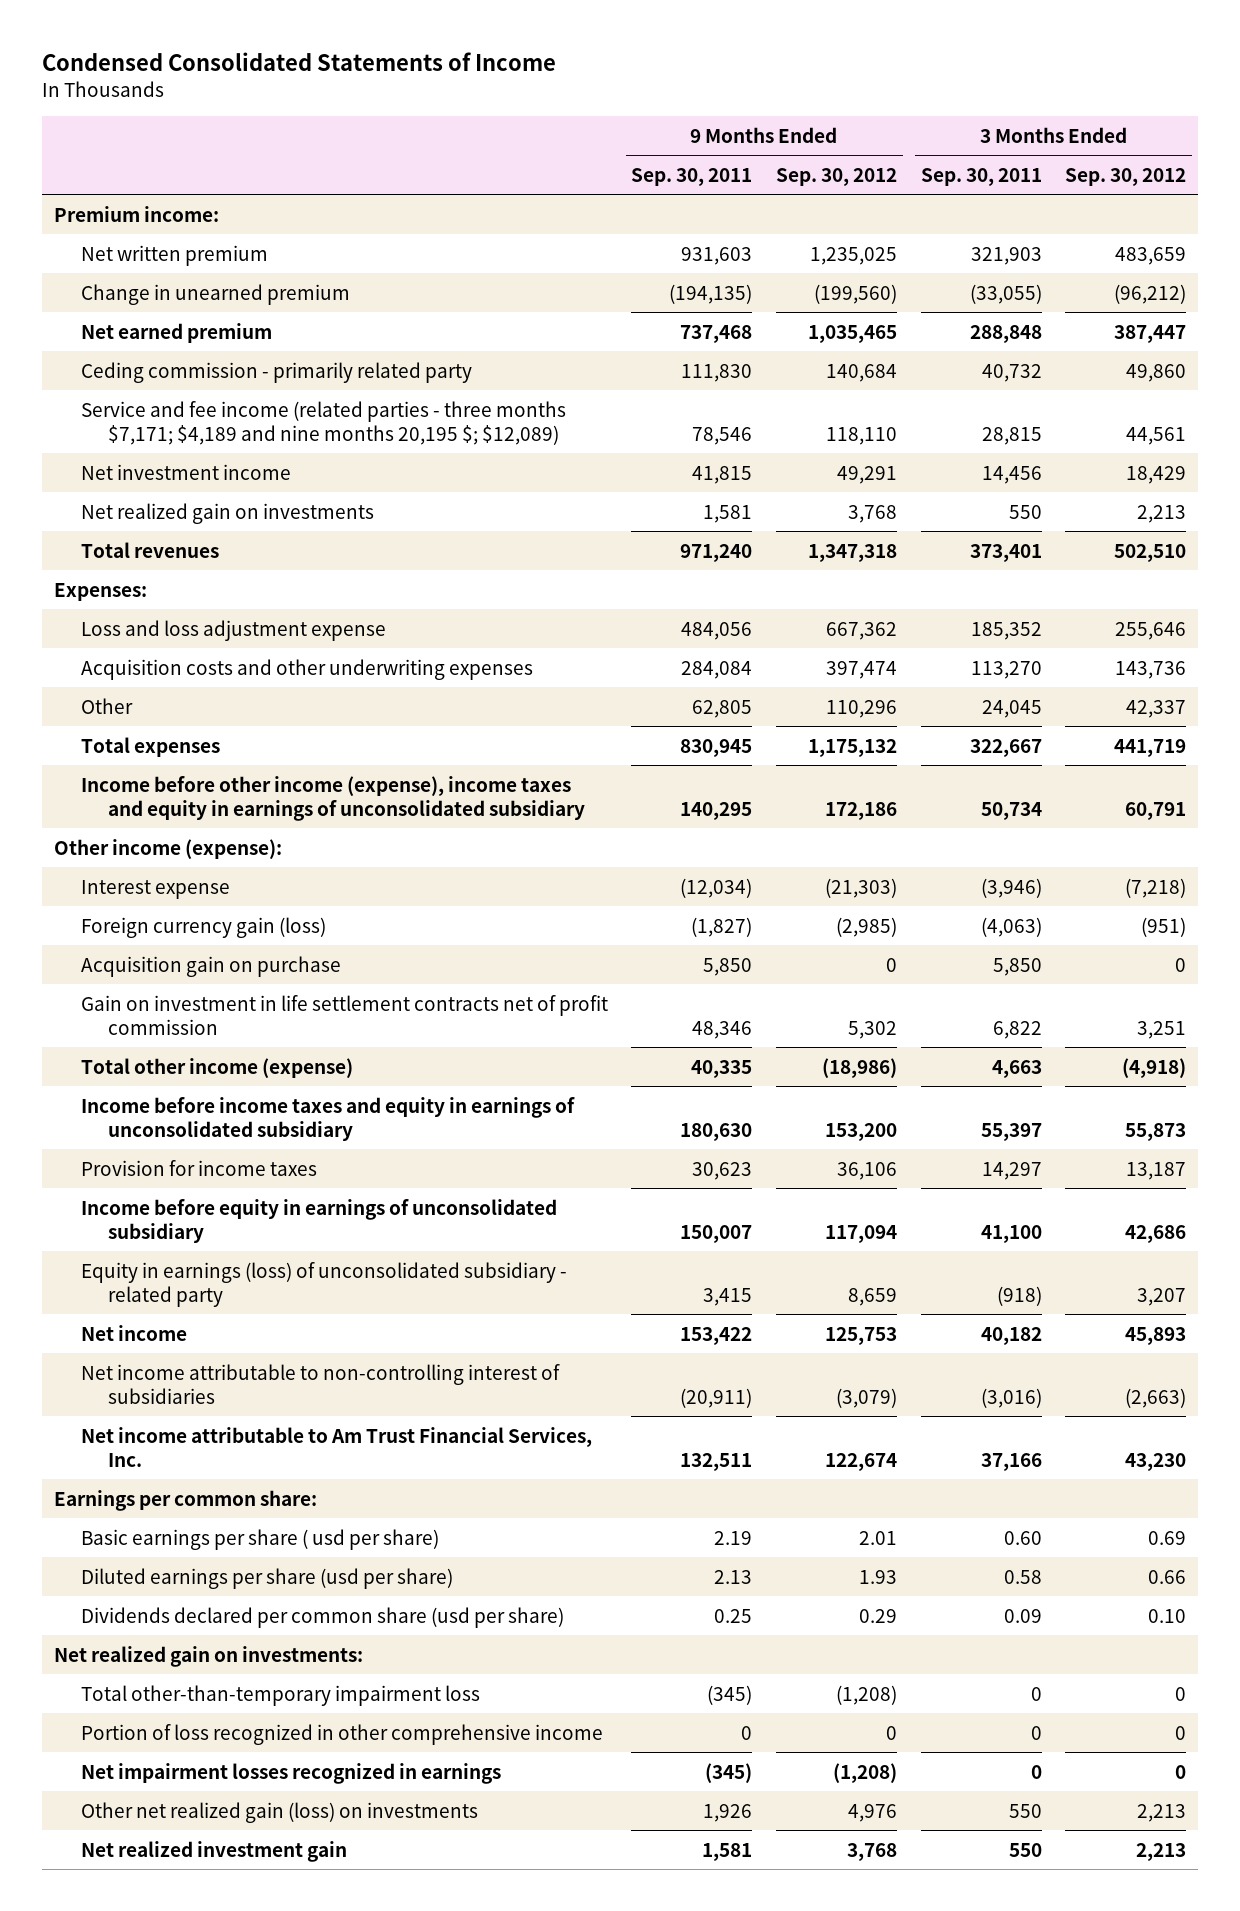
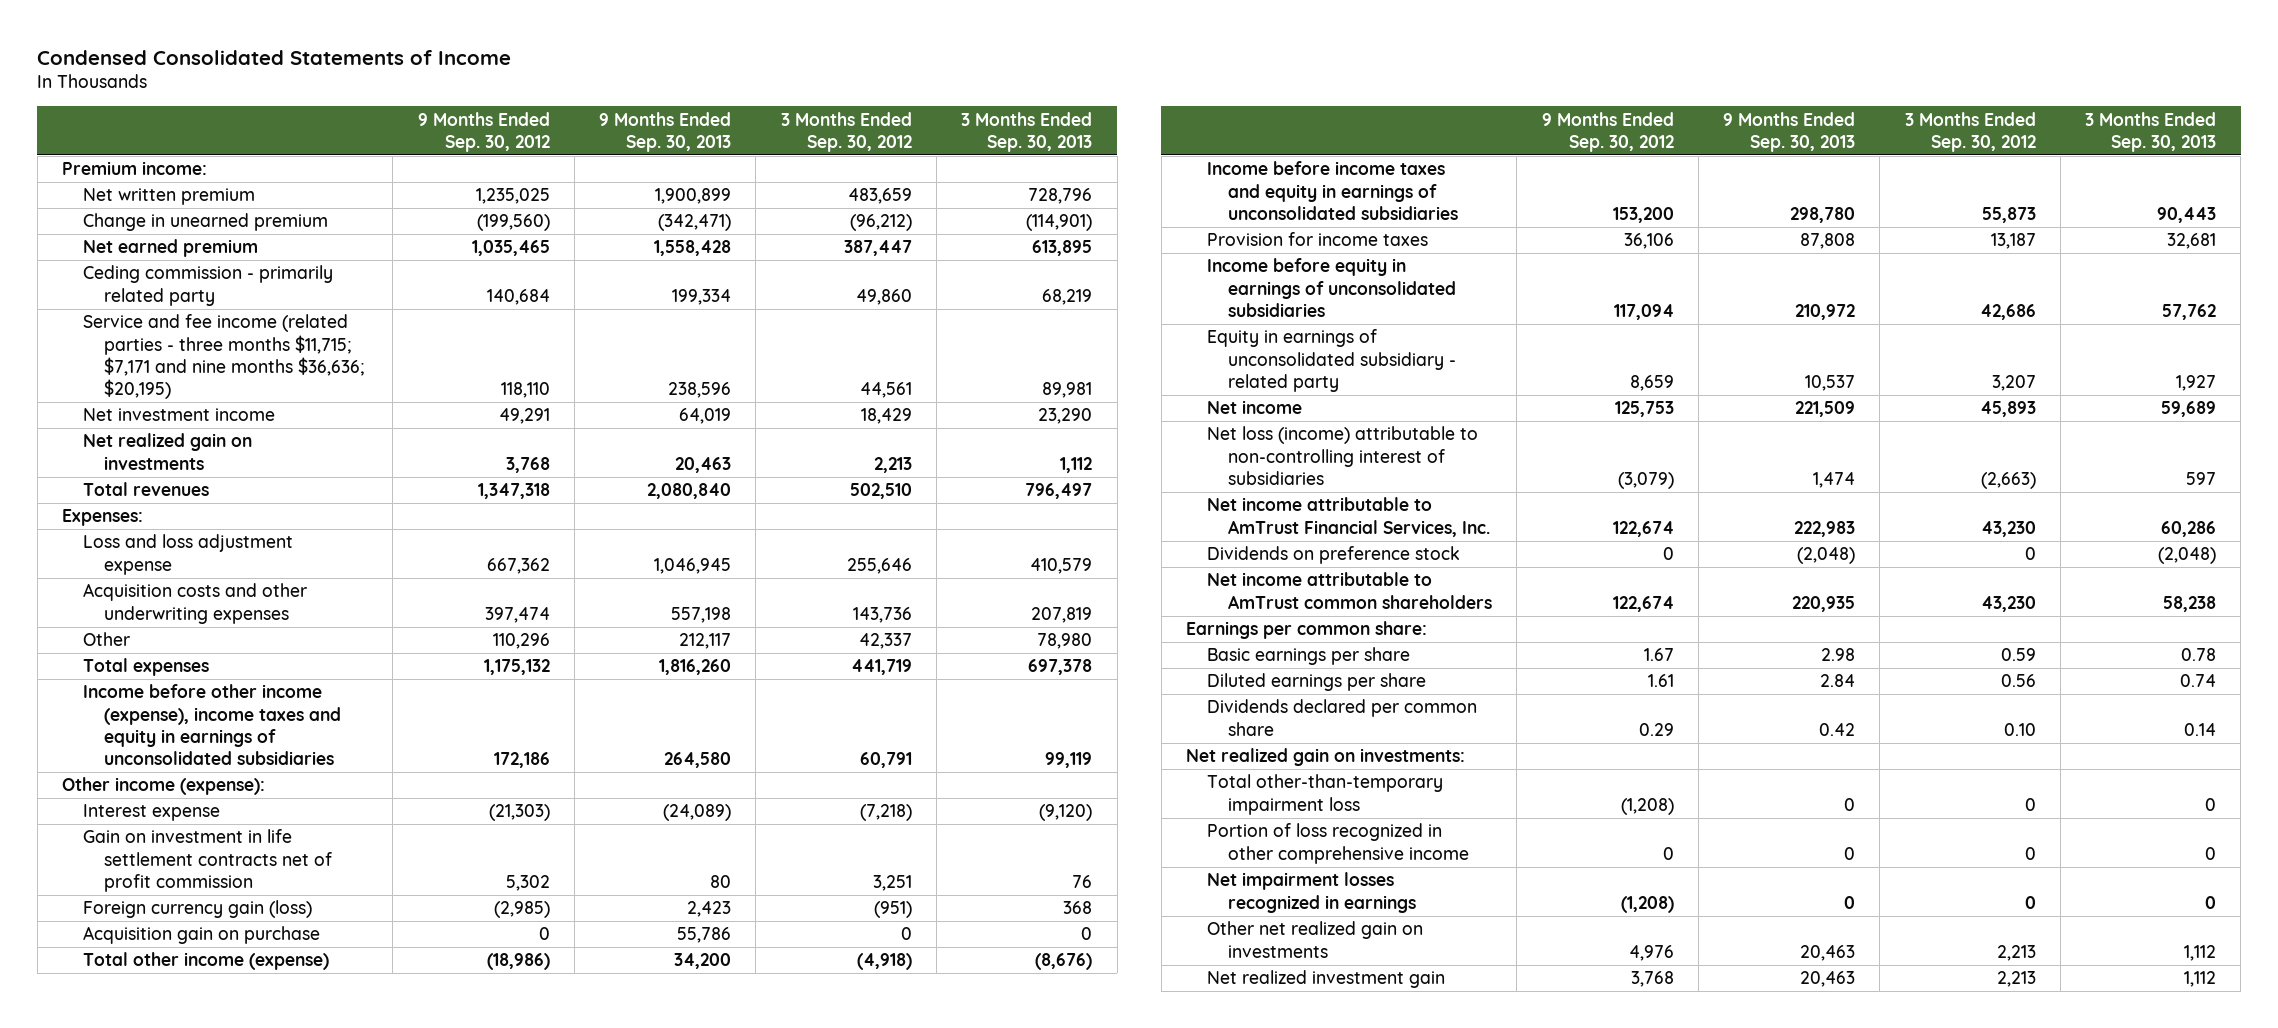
[631,167,753,186] Sep. 30, 2011 -> none
[920,167,1042,186] Sep. 30, 2011 -> none
none -> [599,111,732,152] 9 Months Ended Sep. 30, 2013
none -> [961,111,1093,152] 3 Months Ended Sep. 30, 2013
[80,400,566,445] Service and fee income (related parties - three months $7,171; $4,189 and nine months 20,195 $; $12,089) -> [83,314,365,400] Service and fee income (related parties - three months $11,715; $7,171 and nine months $36,636; $20,195)
[80,775,585,821] Income before other income (expense), income taxes and equity in earnings of unconsolidated subsidiary -> [83,684,342,766] Income before other income (expense), income taxes and equity in earnings of unconsolidated subsidiaries
[80,994,608,1035] Gain on investment in life settlement contracts net of profit commission -> [83,829,333,892] Gain on investment in life settlement contracts net of profit commission
[80,1096,575,1141] Income before income taxes and equity in earnings of unconsolidated subsidiary -> [1206,161,1459,220] Income before income taxes and equity in earnings of unconsolidated subsidiaries
[80,1198,557,1243] Income before equity in earnings of unconsolidated subsidiary -> [1206,258,1457,317] Income before equity in earnings of unconsolidated subsidiaries
[80,1261,567,1307] Equity in earnings (loss) of unconsolidated subsidiary - related party -> [1206,329,1457,392] Equity in earnings of unconsolidated subsidiary - related party
[80,1363,560,1404] Net income attributable to non-controlling interest of subsidiaries -> [1206,426,1478,485] Net loss (income) attributable to non-controlling interest of subsidiaries
[80,1426,592,1467] Net income attributable to Am Trust Financial Services, Inc. -> [1206,497,1491,537] Net income attributable to AmTrust Financial Services, Inc.
none -> [1206,546,1460,565] Dividends on preference stock
none -> [1206,572,1493,609] Net income attributable to AmTrust common shareholders
[80,1528,439,1550] Basic earnings per share ( usd per share) -> [1206,647,1410,666] Basic earnings per share
[859,1530,898,1545] 2.01 -> [1643,648,1674,662] 1.67
[1148,1530,1187,1545] 0.69 -> [2000,648,2036,662] 0.59
[80,1567,453,1589] Diluted earnings per share (usd per share) -> [1206,673,1426,692] Diluted earnings per share
[859,1569,898,1584] 1.93 -> [1647,674,1674,688] 1.61
[1148,1569,1187,1584] 0.66 -> [2000,674,2036,688] 0.56
[80,1606,564,1628] Dividends declared per common share (usd per share) -> [1206,699,1477,736] Dividends declared per common share
[80,1801,478,1823] Other net realized gain (loss) on investments -> [1206,921,1423,958] Other net realized gain on investments

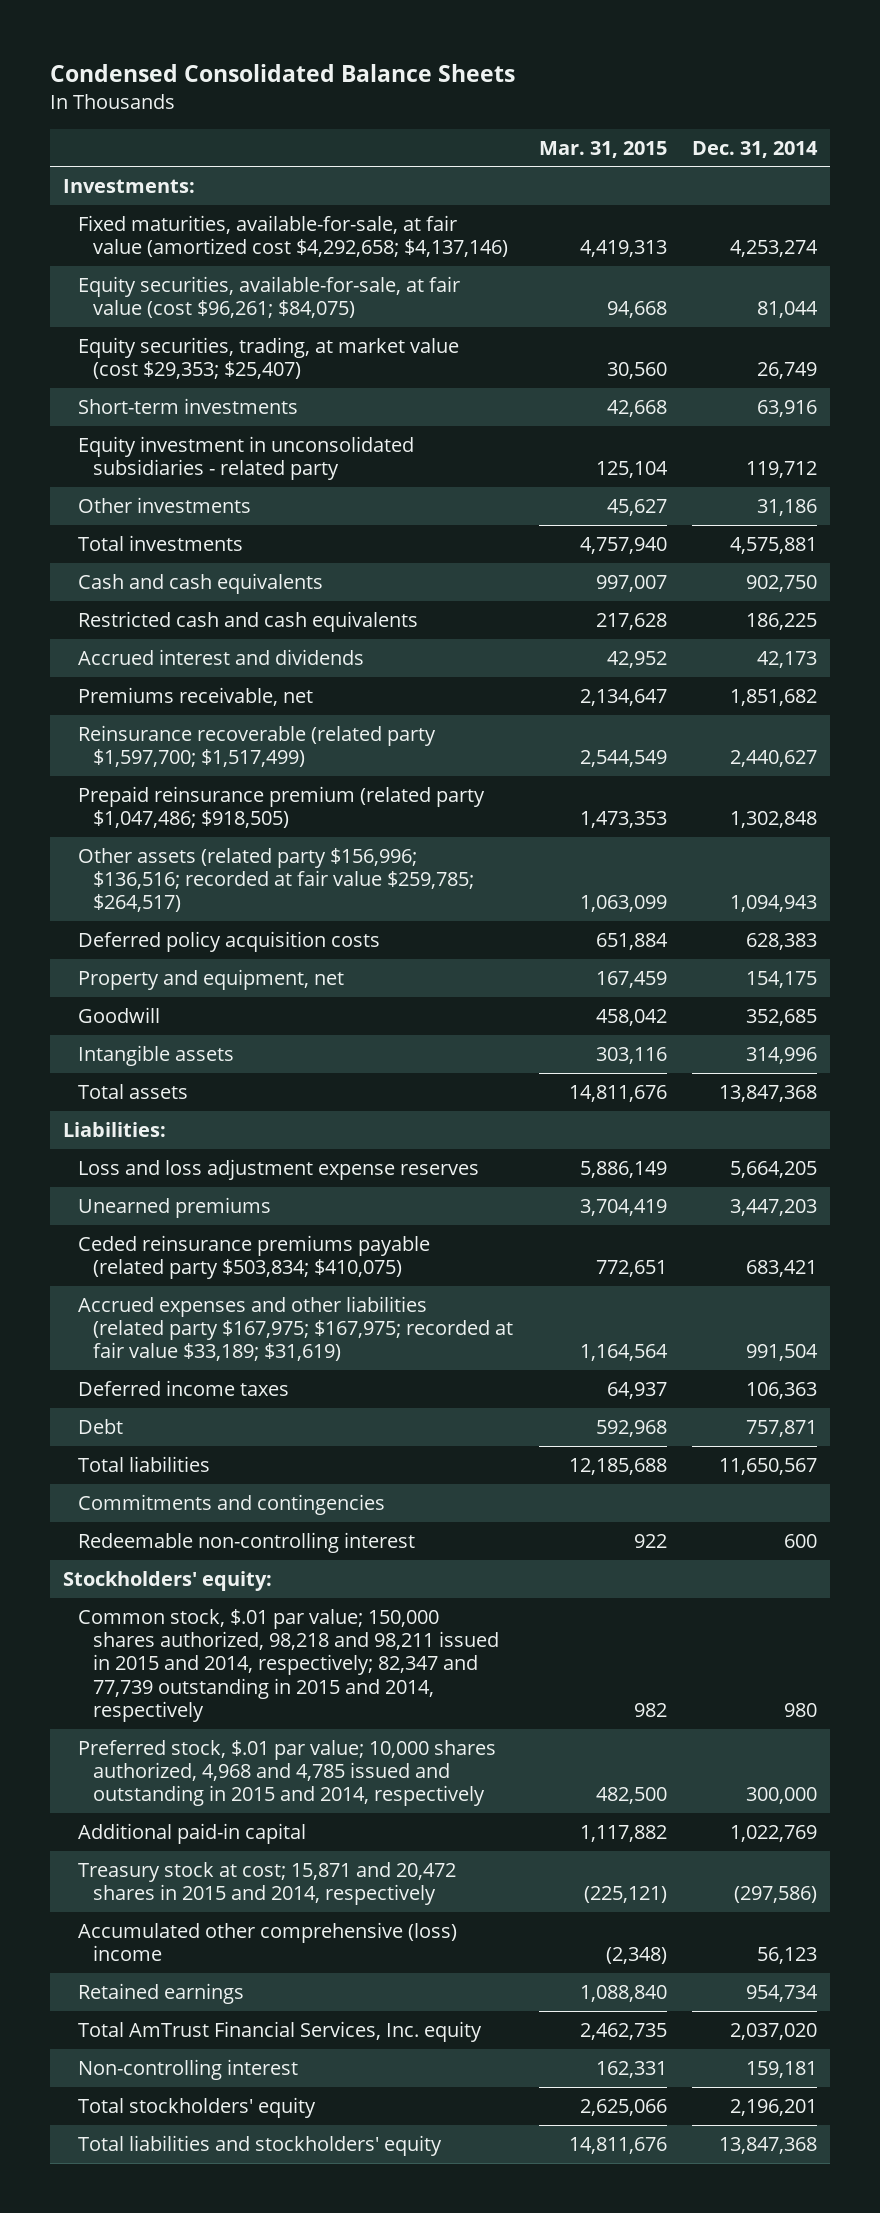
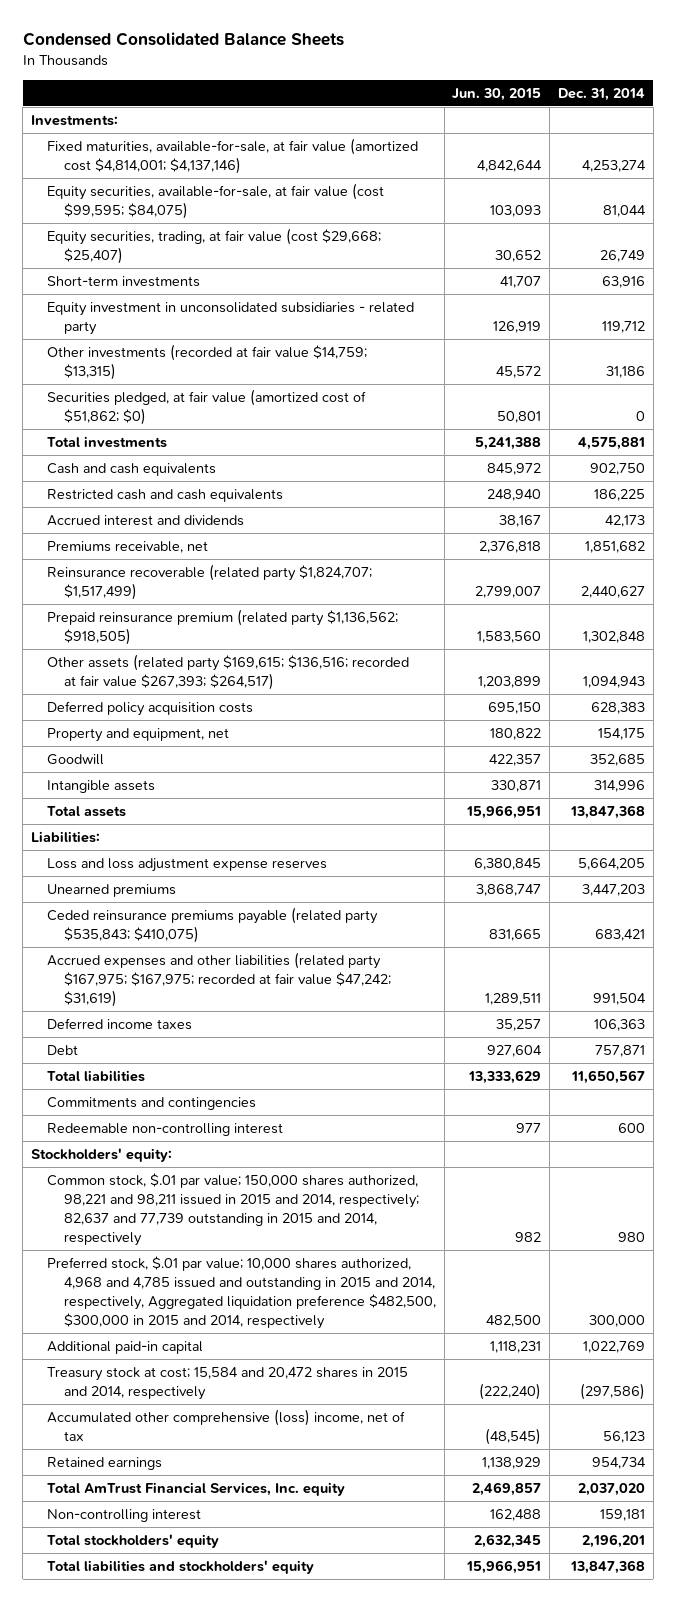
[538,140,667,158] Mar. 31, 2015 -> none
none -> [452,87,542,101] Jun. 30, 2015
[78,214,509,258] Fixed maturities, available-for-sale, at fair value (amortized cost $4,292,658; $4,137,146) -> [47,138,419,174] Fixed maturities, available-for-sale, at fair value (amortized cost $4,814,001; $4,137,146)
[78,275,461,319] Equity securities, available-for-sale, at fair value (cost $96,261; $84,075) -> [47,183,385,219] Equity securities, available-for-sale, at fair value (cost $99,595; $84,075)
[78,336,460,380] Equity securities, trading, at market value (cost $29,353; $25,407) -> [47,228,382,264] Equity securities, trading, at fair value (cost $29,668; $25,407)
[78,496,252,513] Other investments -> [47,344,368,380] Other investments (recorded at fair value $14,759; $13,315)
none -> [47,389,367,425] Securities pledged, at fair value (amortized cost of $51,862; $0)
[78,724,437,768] Reinsurance recoverable (related party $1,597,700; $1,517,499) -> [47,564,373,600] Reinsurance recoverable (related party $1,824,707; $1,517,499)
[78,785,486,829] Prepaid reinsurance premium (related party $1,047,486; $918,505) -> [47,609,399,645] Prepaid reinsurance premium (related party $1,136,562; $918,505)
[78,847,475,913] Other assets (related party $156,996; $136,516; recorded at fair value $259,785; $264,517) -> [47,654,410,690] Other assets (related party $169,615; $136,516; recorded at fair value $267,393; $264,517)
[78,1234,431,1280] Ceded reinsurance premiums payable (related party $503,834; $410,075) -> [47,907,379,943] Ceded reinsurance premiums payable (related party $535,843; $410,075)
[78,1295,514,1362] Accrued expenses and other liabilities (related party $167,975; $167,975; recorded at fair value $33,189; $31,619) -> [47,952,391,1007] Accrued expenses and other liabilities (related party $167,975; $167,975; recorded at fair value $47,242; $31,619)
[78,1608,500,1722] Common stock, $.01 par value; 150,000 shares authorized, 98,218 and 98,211 issued in 2015 and 2014, respectively; 82,347 and 77,739 outstanding in 2015 and 2014, respectively -> [47,1173,419,1246] Common stock, $.01 par value; 150,000 shares authorized, 98,221 and 98,211 issued in 2015 and 2014, respectively; 82,637 and 77,739 outstanding in 2015 and 2014, respectively
[78,1739,497,1807] Preferred stock, $.01 par value; 10,000 shares authorized, 4,968 and 4,785 issued and outstanding in 2015 and 2014, respectively -> [47,1256,436,1329] Preferred stock, $.01 par value; 10,000 shares authorized, 4,968 and 4,785 issued and outstanding in 2015 and 2014, respectively, Aggregated liquidation preference $482,500, $300,000 in 2015 and 2014, respectively
[78,1861,457,1906] Treasury stock at cost; 15,871 and 20,472 shares in 2015 and 2014, respectively -> [47,1367,409,1400] Treasury stock at cost; 15,584 and 20,472 shares in 2015 and 2014, respectively
[78,1921,458,1962] Accumulated other comprehensive (loss) income -> [47,1409,406,1441] Accumulated other comprehensive (loss) income, net of tax

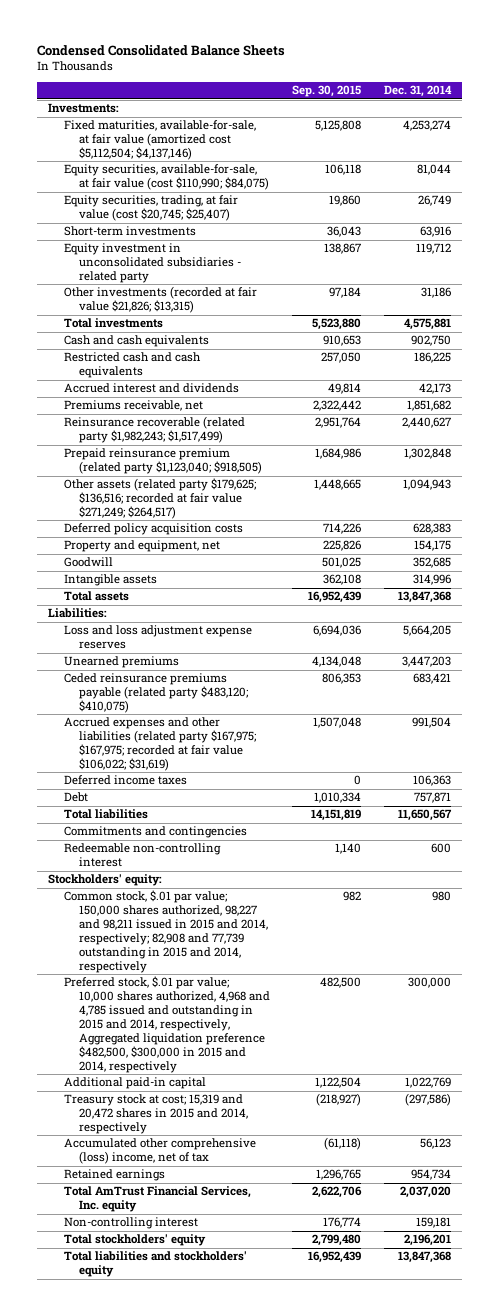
[452,87,542,101] Jun. 30, 2015 -> none
none -> [292,85,362,98] Sep. 30, 2015
[47,138,419,174] Fixed maturities, available-for-sale, at fair value (amortized cost $4,814,001; $4,137,146) -> [63,120,256,161] Fixed maturities, available-for-sale, at fair value (amortized cost $5,112,504; $4,137,146)
[47,183,385,219] Equity securities, available-for-sale, at fair value (cost $99,595; $84,075) -> [63,164,269,191] Equity securities, available-for-sale, at fair value (cost $110,990; $84,075)
[47,228,382,264] Equity securities, trading, at fair value (cost $29,668; $25,407) -> [63,195,238,222] Equity securities, trading, at fair value (cost $20,745; $25,407)
[47,389,367,425] Securities pledged, at fair value (amortized cost of $51,862; $0) -> none
[47,344,368,380] Other investments (recorded at fair value $14,759; $13,315) -> [63,286,257,314] Other investments (recorded at fair value $21,826; $13,315)
[47,564,373,600] Reinsurance recoverable (related party $1,824,707; $1,517,499) -> [63,416,245,444] Reinsurance recoverable (related party $1,982,243; $1,517,499)
[47,609,399,645] Prepaid reinsurance premium (related party $1,136,562; $918,505) -> [63,448,262,475] Prepaid reinsurance premium (related party $1,123,040; $918,505)
[47,654,410,690] Other assets (related party $169,615; $136,516; recorded at fair value $267,393; $264,517) -> [63,478,256,520] Other assets (related party $179,625; $136,516; recorded at fair value $271,249; $264,517)
[47,907,379,943] Ceded reinsurance premiums payable (related party $535,843; $410,075) -> [63,673,248,714] Ceded reinsurance premiums payable (related party $483,120; $410,075)
[47,952,391,1007] Accrued expenses and other liabilities (related party $167,975; $167,975; recorded at fair value $47,242; $31,619) -> [63,717,256,772] Accrued expenses and other liabilities (related party $167,975; $167,975; recorded at fair value $106,022; $31,619)
[47,1173,419,1246] Common stock, $.01 par value; 150,000 shares authorized, 98,221 and 98,211 issued in 2015 and 2014, respectively; 82,637 and 77,739 outstanding in 2015 and 2014, respectively -> [63,890,268,973] Common stock, $.01 par value; 150,000 shares authorized, 98,227 and 98,211 issued in 2015 and 2014, respectively; 82,908 and 77,739 outstanding in 2015 and 2014, respectively
[47,1367,409,1400] Treasury stock at cost; 15,584 and 20,472 shares in 2015 and 2014, respectively -> [63,1094,248,1135] Treasury stock at cost; 15,319 and 20,472 shares in 2015 and 2014, respectively

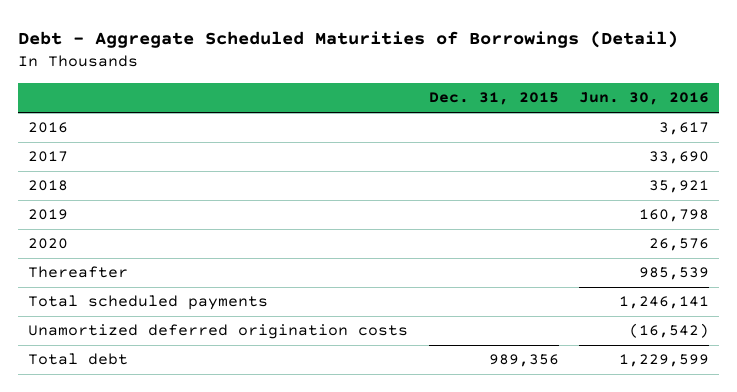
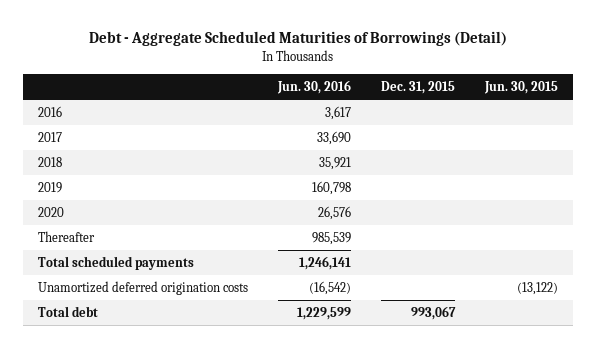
none -> [483,81,558,95] Jun. 30, 2015
[488,354,559,368] 989,356 -> [410,305,456,320] 993,067

